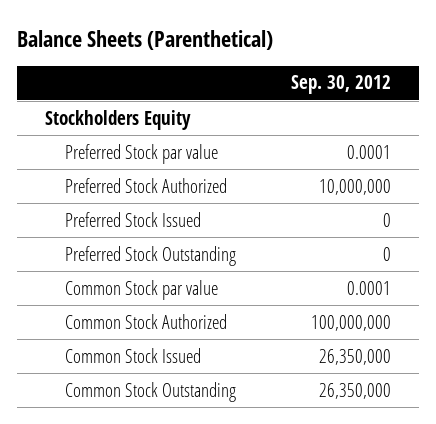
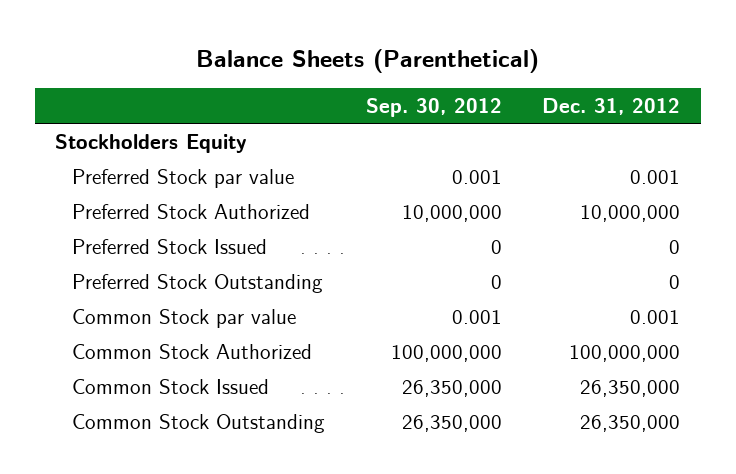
none -> [542,98,681,116] Dec. 31, 2012
[347,144,392,159] 0.0001 -> [451,169,502,184] 0.001
[347,280,392,295] 0.0001 -> [451,309,502,324] 0.001

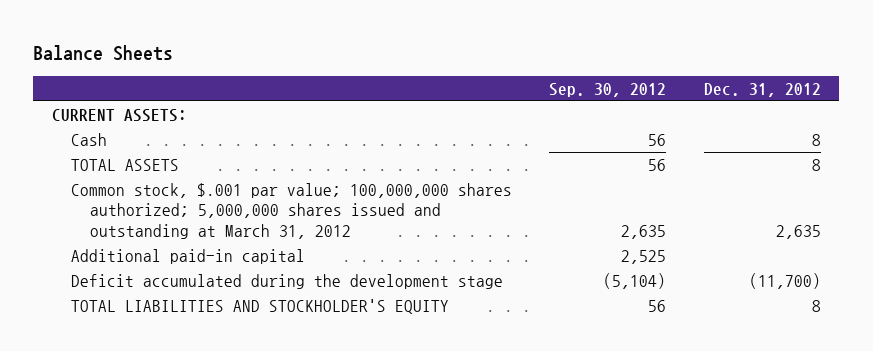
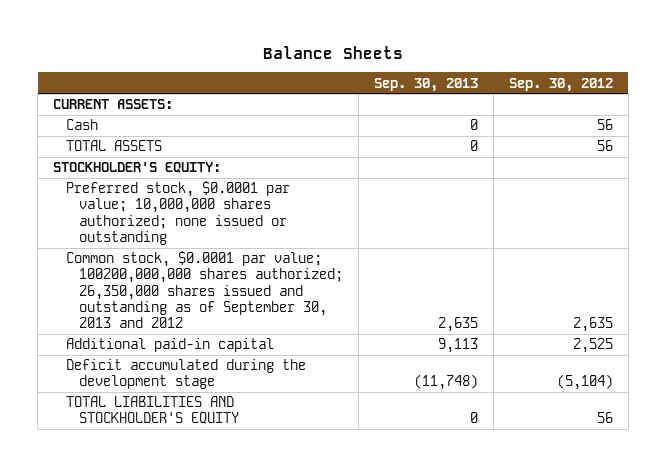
[703,82,821,97] Dec. 31, 2012 -> none
none -> [373,77,478,92] Sep. 30, 2013
none -> [53,162,222,174] STOCKHOLDER'S EQUITY:
none -> [66,181,291,246] Preferred stock, $0.0001 par value; 10,000,000 shares authorized; none issued or outstanding
[70,182,512,239] Common stock, $.001 par value; 100,000,000 shares authorized; 5,000,000 shares issued and outstanding at March 31, 2012 -> [66,251,344,329] Common stock, $0.0001 par value; 100200,000,000 shares authorized; 26,350,000 shares issued and outstanding as of September 30, 2013 and 2012

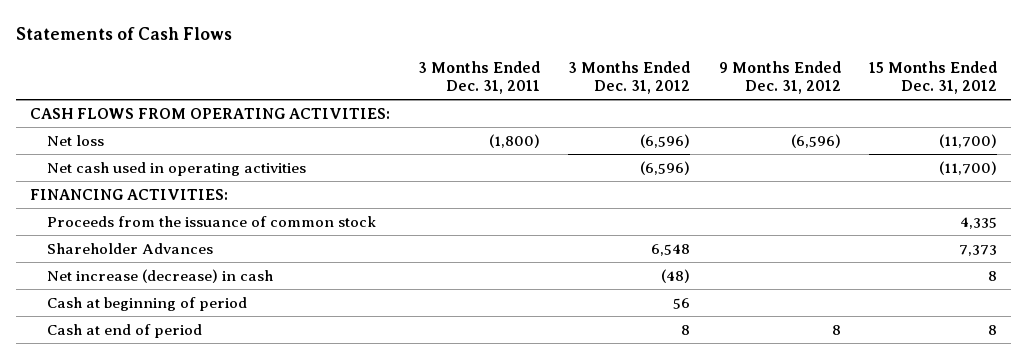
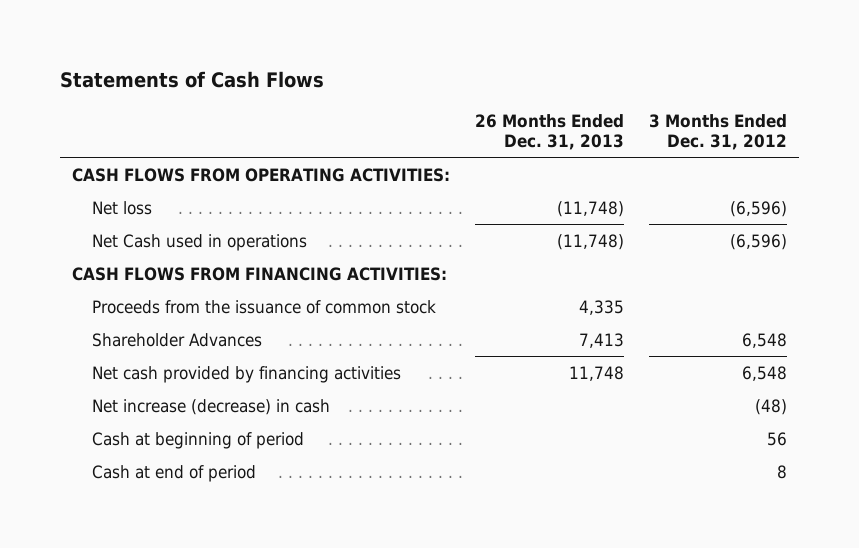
[418,61,541,95] 3 Months Ended Dec. 31, 2011 -> none
[718,61,841,95] 9 Months Ended Dec. 31, 2012 -> none
[868,61,997,95] 15 Months Ended Dec. 31, 2012 -> none
none -> [475,113,625,151] 26 Months Ended Dec. 31, 2013
[46,161,306,176] Net cash used in operating activities -> [92,233,308,251] Net Cash used in operations
[29,188,228,200] FINANCING ACTIVITIES: -> [72,266,448,281] CASH FLOWS FROM FINANCING ACTIVITIES:
none -> [92,365,402,383] Net cash provided by financing activities

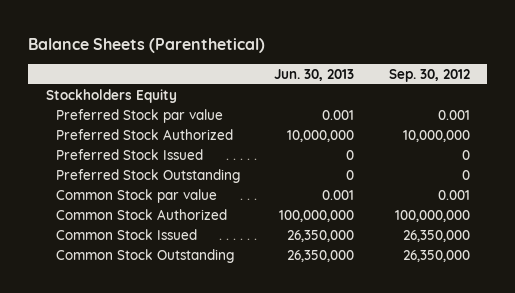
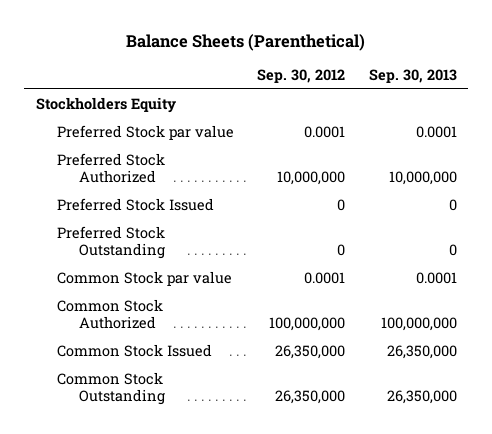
[274,68,355,81] Jun. 30, 2013 -> none
none -> [368,69,457,84] Sep. 30, 2013
[437,110,470,121] 0.001 -> [304,126,346,139] 0.0001
[437,190,470,201] 0.001 -> [304,272,346,285] 0.0001

